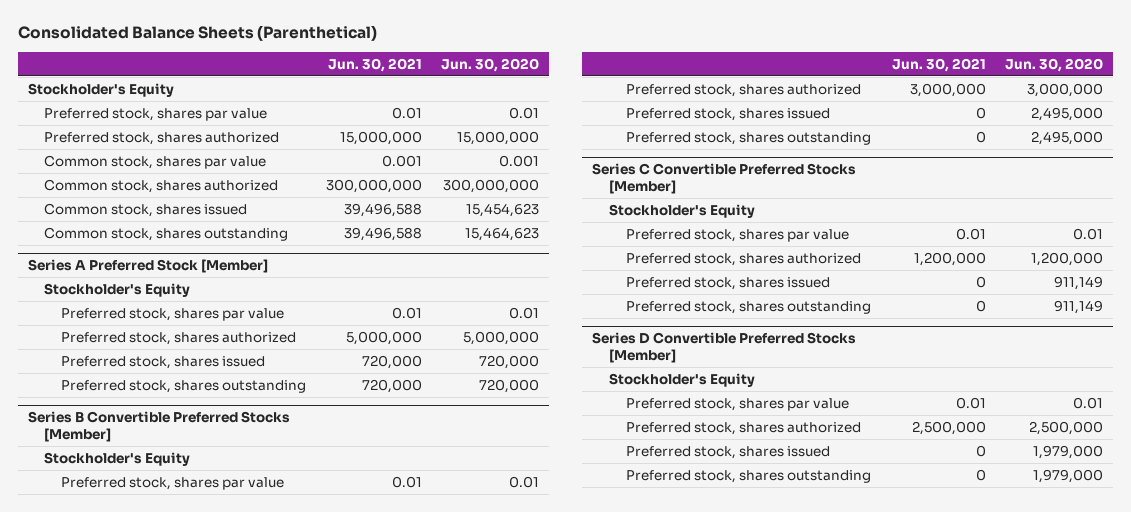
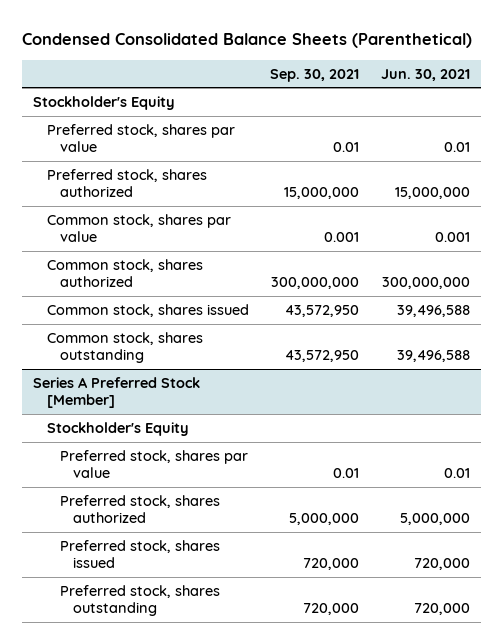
[17,25,377,42] Consolidated Balance Sheets (Parenthetical) -> [22,32,473,48] Condensed Consolidated Balance Sheets (Parenthetical)
[441,57,540,72] Jun. 30, 2020 -> none
none -> [270,68,360,82] Sep. 30, 2021
[27,411,290,442] Series B Convertible Preferred Stocks [Member] -> none
[44,451,191,466] Stockholder's Equity -> none
[61,476,285,490] Preferred stock, shares par value -> none
[625,83,861,97] Preferred stock, shares authorized -> none
[625,107,830,121] Preferred stock, shares issued -> none
[625,131,871,145] Preferred stock, shares outstanding -> none
[591,163,856,194] Series C Convertible Preferred Stocks [Member] -> none
[608,203,755,218] Stockholder's Equity -> none
[625,228,849,242] Preferred stock, shares par value -> none
[625,252,861,266] Preferred stock, shares authorized -> none
[625,276,830,290] Preferred stock, shares issued -> none
[625,300,871,314] Preferred stock, shares outstanding -> none
[591,332,856,363] Series D Convertible Preferred Stocks [Member] -> none
[608,372,755,387] Stockholder's Equity -> none
[625,397,849,411] Preferred stock, shares par value -> none
[625,421,861,435] Preferred stock, shares authorized -> none
[625,445,830,459] Preferred stock, shares issued -> none
[625,469,871,483] Preferred stock, shares outstanding -> none

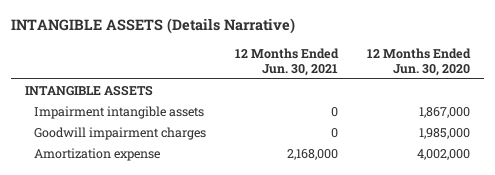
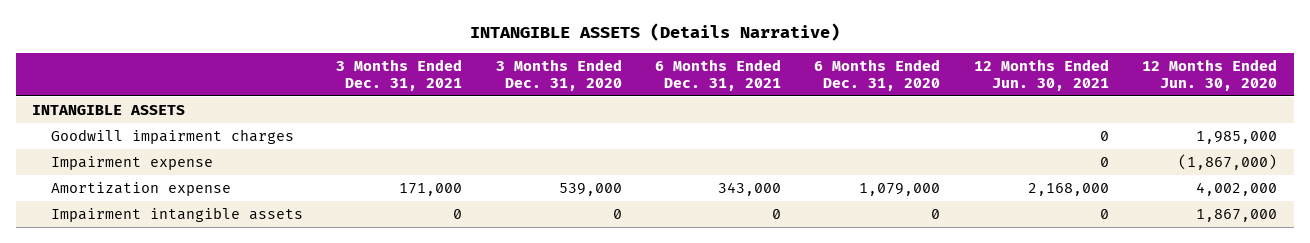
none -> [336,58,463,91] 3 Months Ended Dec. 31, 2021
none -> [495,58,622,91] 3 Months Ended Dec. 31, 2020
none -> [655,58,782,91] 6 Months Ended Dec. 31, 2021
none -> [814,58,941,91] 6 Months Ended Dec. 31, 2020
none -> [50,156,213,171] Impairment expense
[34,106,205,120] Impairment intangible assets -> [50,207,303,223] Impairment intangible assets

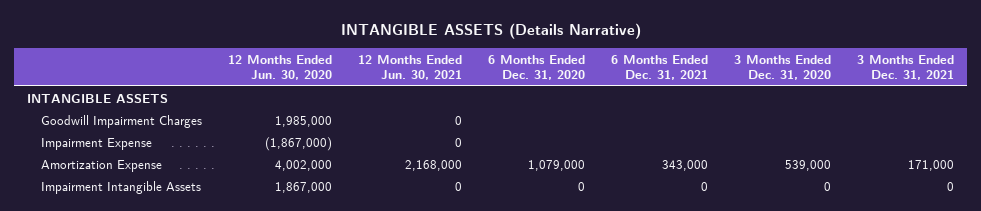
[50,129,294,145] Goodwill impairment charges -> [40,114,202,128] Goodwill Impairment Charges
[50,156,213,171] Impairment expense -> [40,137,152,150] Impairment Expense
[50,182,231,197] Amortization expense -> [40,159,162,172] Amortization Expense
[50,207,303,223] Impairment intangible assets -> [40,180,201,194] Impairment Intangible Assets

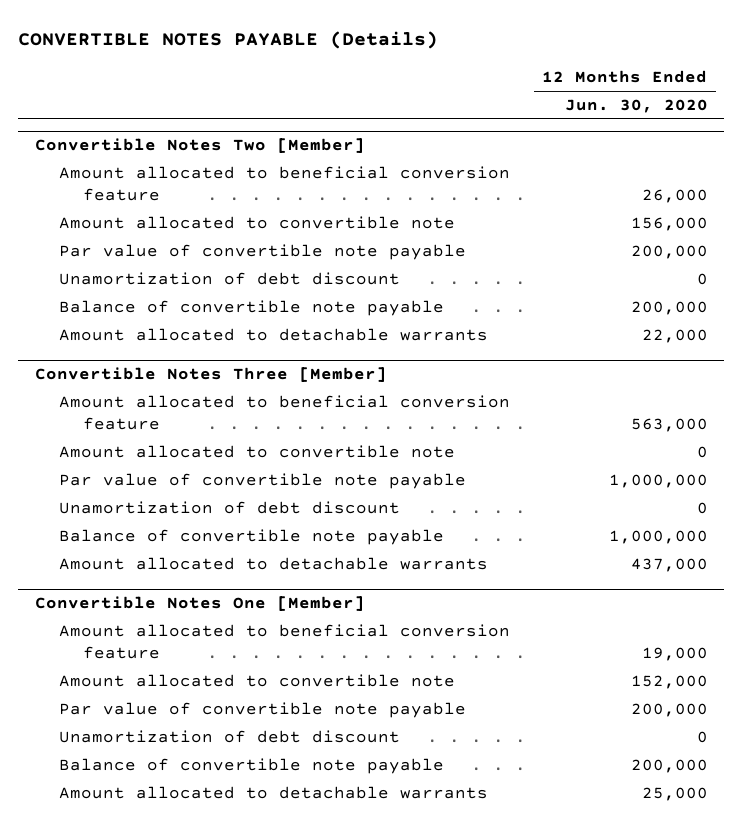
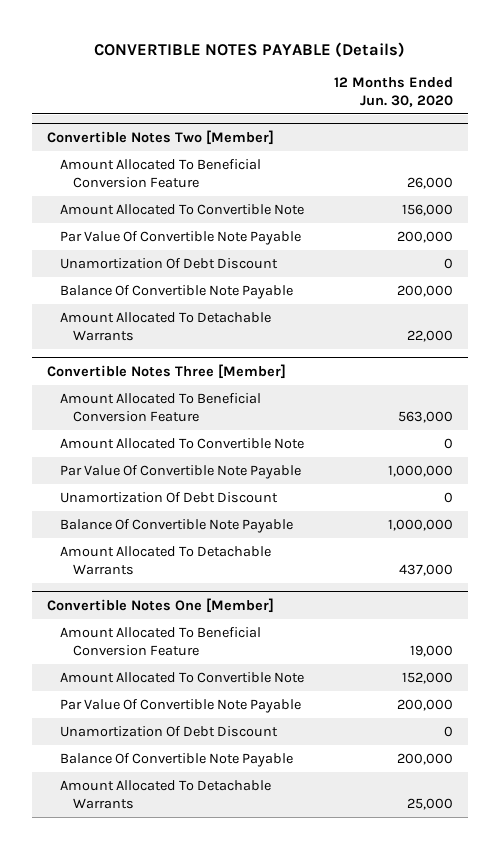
[58,166,510,202] Amount allocated to beneficial conversion feature -> [60,159,262,188] Amount Allocated To Beneficial Conversion Feature
[58,216,455,230] Amount allocated to convertible note -> [60,204,305,216] Amount Allocated To Convertible Note
[58,244,466,261] Par value of convertible note payable -> [60,231,302,246] Par Value Of Convertible Note Payable
[58,272,400,286] Unamortization of debt discount -> [60,258,279,270] Unamortization Of Debt Discount
[58,300,444,317] Balance of convertible note payable -> [60,285,294,300] Balance Of Convertible Note Payable
[58,328,488,342] Amount allocated to detachable warrants -> [60,312,272,341] Amount Allocated To Detachable Warrants
[58,395,510,431] Amount allocated to beneficial conversion feature -> [60,393,262,422] Amount Allocated To Beneficial Conversion Feature
[58,445,455,459] Amount allocated to convertible note -> [60,438,305,450] Amount Allocated To Convertible Note
[58,473,466,490] Par value of convertible note payable -> [60,465,302,480] Par Value Of Convertible Note Payable
[58,501,400,515] Unamortization of debt discount -> [60,492,279,504] Unamortization Of Debt Discount
[58,529,444,546] Balance of convertible note payable -> [60,519,294,534] Balance Of Convertible Note Payable
[58,557,488,571] Amount allocated to detachable warrants -> [60,546,272,575] Amount Allocated To Detachable Warrants
[58,624,510,660] Amount allocated to beneficial conversion feature -> [60,627,262,656] Amount Allocated To Beneficial Conversion Feature
[58,674,455,688] Amount allocated to convertible note -> [60,672,305,684] Amount Allocated To Convertible Note
[58,702,466,719] Par value of convertible note payable -> [60,699,302,714] Par Value Of Convertible Note Payable
[58,730,400,744] Unamortization of debt discount -> [60,726,279,738] Unamortization Of Debt Discount
[58,758,444,775] Balance of convertible note payable -> [60,753,294,768] Balance Of Convertible Note Payable
[58,786,488,800] Amount allocated to detachable warrants -> [60,780,272,809] Amount Allocated To Detachable Warrants

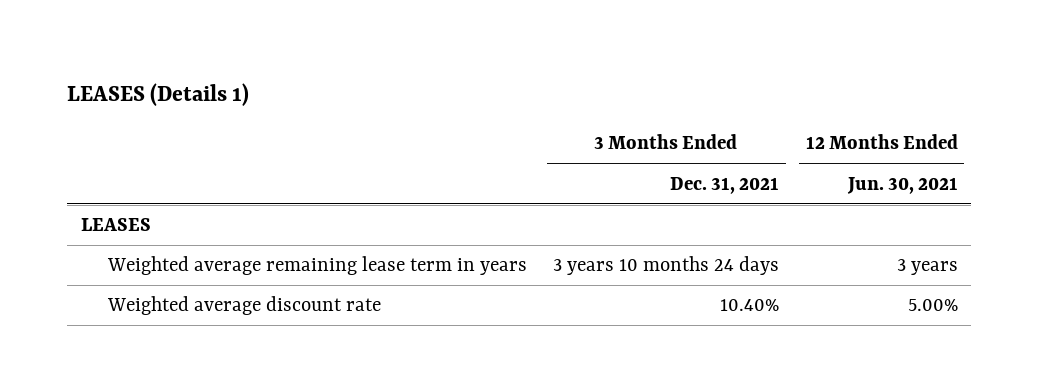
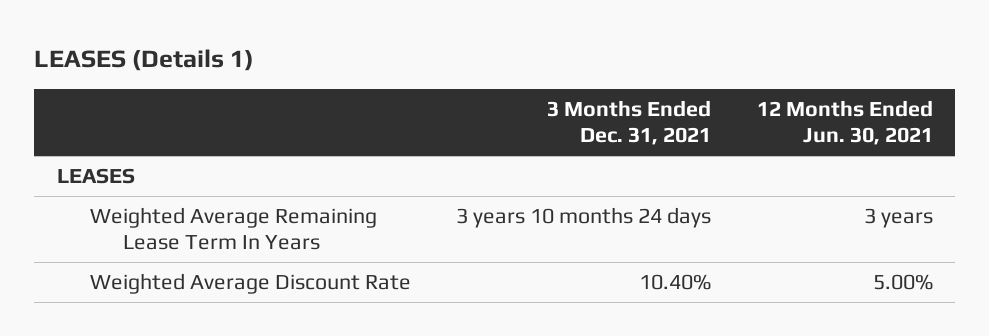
[106,256,527,276] Weighted average remaining lease term in years -> [89,207,377,251] Weighted Average Remaining Lease Term In Years
[106,296,381,316] Weighted average discount rate -> [89,273,411,295] Weighted Average Discount Rate

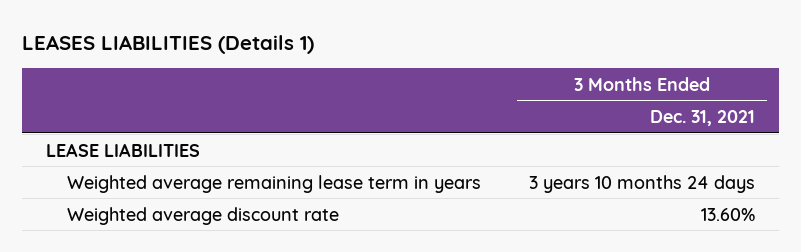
[33,49,254,72] LEASES (Details 1) -> [22,34,315,54] LEASES LIABILITIES (Details 1)
[756,100,933,146] 12 Months Ended Jun. 30, 2021 -> none
[56,168,135,185] LEASES -> [46,142,201,157] LEASE LIABILITIES
[89,207,377,251] Weighted Average Remaining Lease Term In Years -> [66,174,481,193] Weighted average remaining lease term in years
[89,273,411,295] Weighted Average Discount Rate -> [66,206,339,225] Weighted average discount rate
[639,274,712,291] 10.40% -> [700,207,755,221] 13.60%

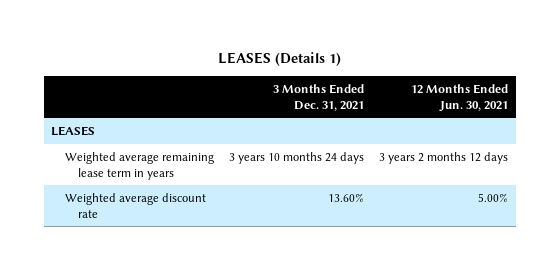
[22,34,315,54] LEASES LIABILITIES (Details 1) -> [217,52,341,67] LEASES (Details 1)
none -> [411,84,509,112] 12 Months Ended Jun. 30, 2021
[46,142,201,157] LEASE LIABILITIES -> [51,125,96,136] LEASES

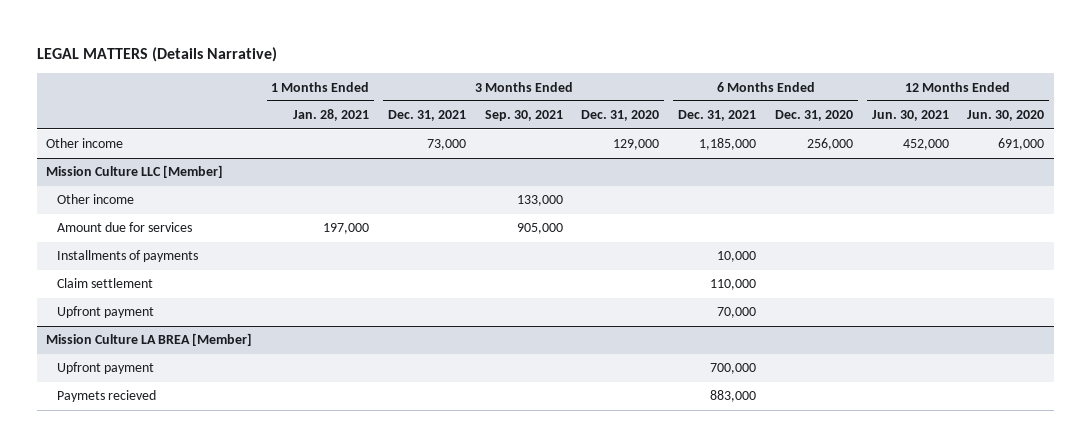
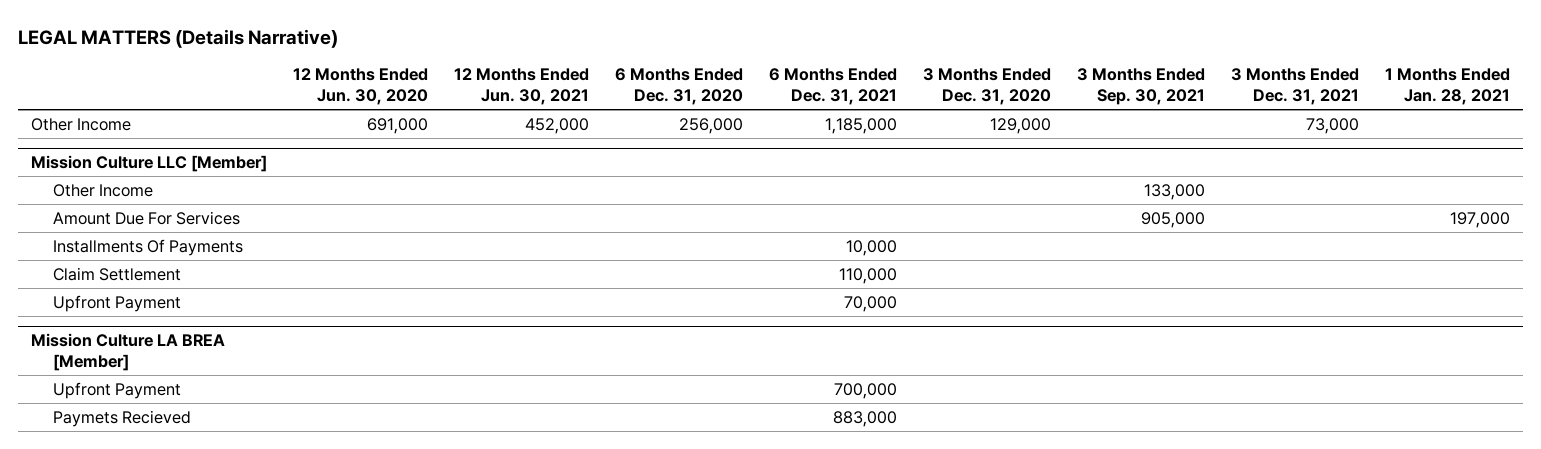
[46,138,124,149] Other income -> [31,117,132,131] Other Income
[56,194,134,205] Other income -> [53,183,154,197] Other Income
[56,222,192,233] Amount due for services -> [53,210,241,225] Amount Due For Services
[56,250,198,263] Installments of payments -> [53,238,244,256] Installments Of Payments
[56,278,153,289] Claim settlement -> [53,266,182,281] Claim Settlement
[56,306,154,319] Upfront payment -> [53,294,182,312] Upfront Payment
[56,362,154,375] Upfront payment -> [53,381,182,399] Upfront Payment
[56,390,156,403] Paymets recieved -> [53,409,192,427] Paymets Recieved

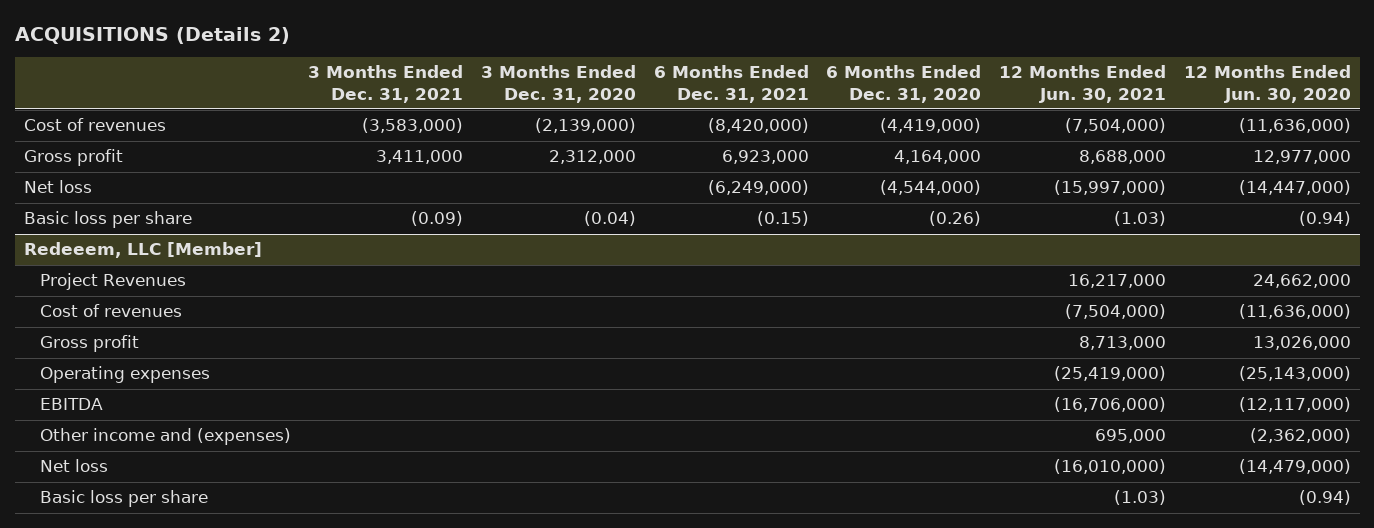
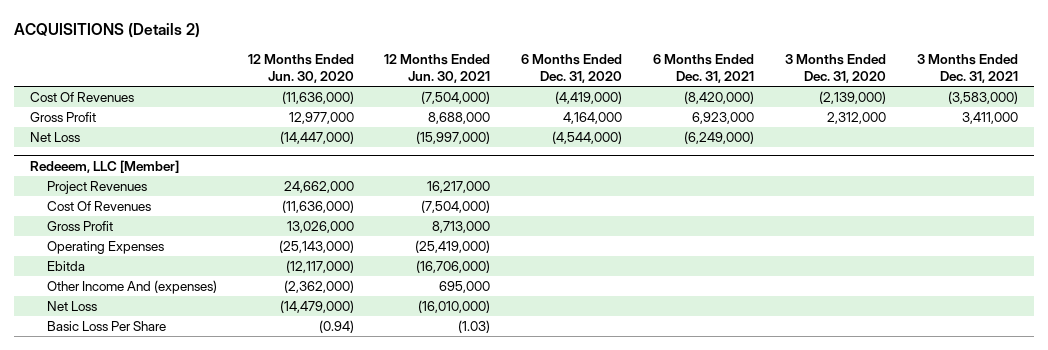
[23,211,192,229] Basic loss per share -> none
[23,118,166,132] Cost of revenues -> [29,92,134,103] Cost Of Revenues
[23,149,123,167] Gross profit -> [29,112,96,123] Gross Profit
[23,180,92,194] Net loss -> [29,132,80,143] Net Loss
[39,304,182,318] Cost of revenues -> [46,201,151,212] Cost Of Revenues
[39,335,139,353] Gross profit -> [46,221,113,232] Gross Profit
[39,366,210,384] Operating expenses -> [46,241,164,255] Operating Expenses
[39,398,103,411] EBITDA -> [46,261,85,272] Ebitda
[39,428,291,446] Other income and (expenses) -> [46,280,217,295] Other Income And (expenses)
[39,459,108,473] Net loss -> [46,301,97,312] Net Loss
[39,490,208,508] Basic loss per share -> [46,321,166,332] Basic Loss Per Share

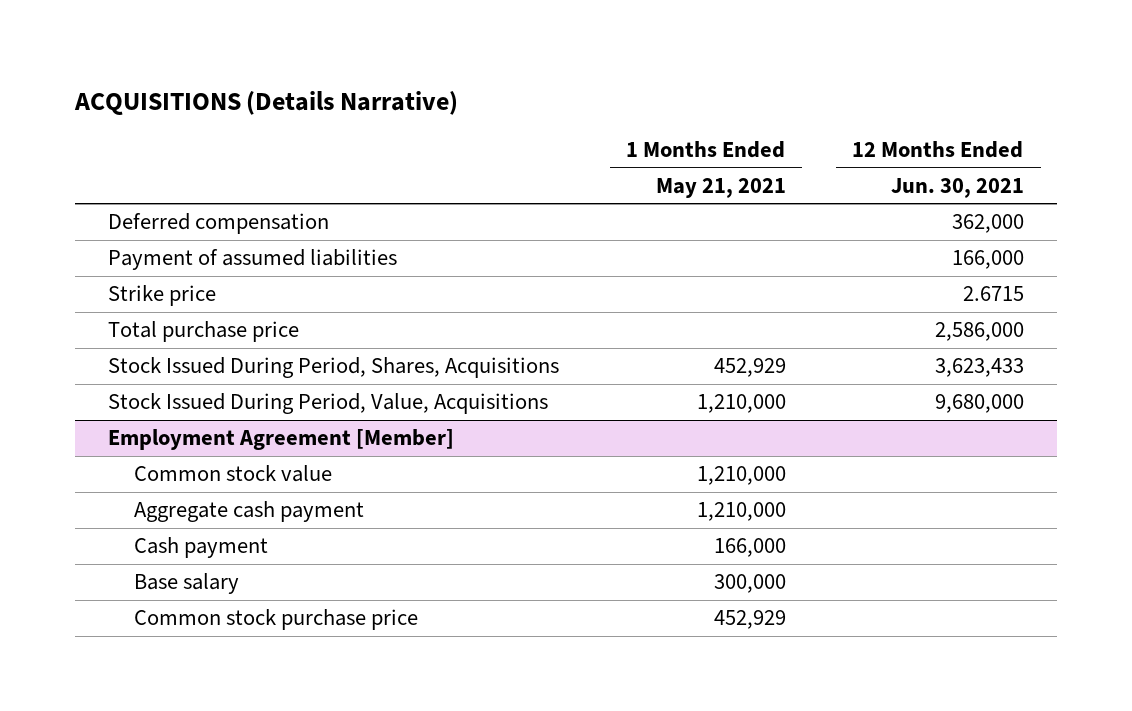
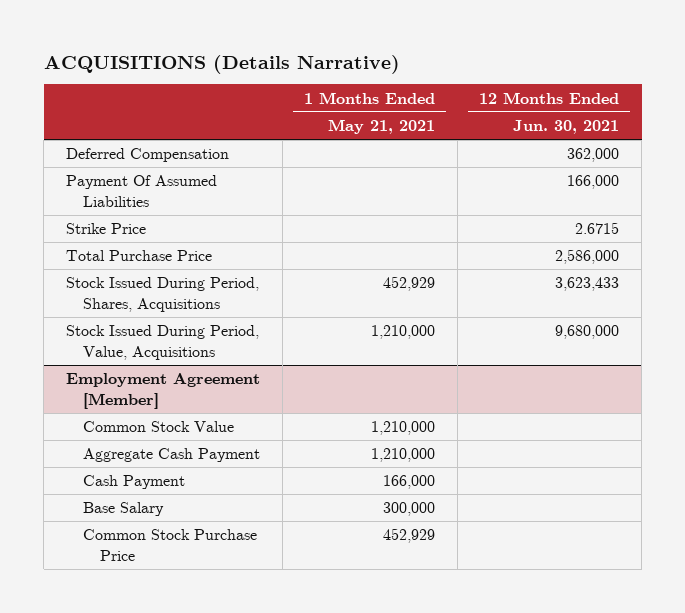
[108,213,330,235] Deferred compensation -> [65,148,229,163] Deferred Compensation
[108,249,398,271] Payment of assumed liabilities -> [65,175,217,207] Payment Of Assumed Liabilities
[108,285,217,307] Strike price -> [65,223,146,235] Strike Price
[108,321,300,343] Total purchase price -> [65,250,212,262] Total Purchase Price
[133,465,332,483] Common stock value -> [83,421,235,433] Common Stock Value
[133,501,364,523] Aggregate cash payment -> [83,448,261,463] Aggregate Cash Payment
[133,537,268,559] Cash payment -> [83,475,186,490] Cash Payment
[133,573,239,595] Base salary -> [83,502,165,517] Base Salary
[133,609,418,631] Common stock purchase price -> [83,529,258,561] Common Stock Purchase Price

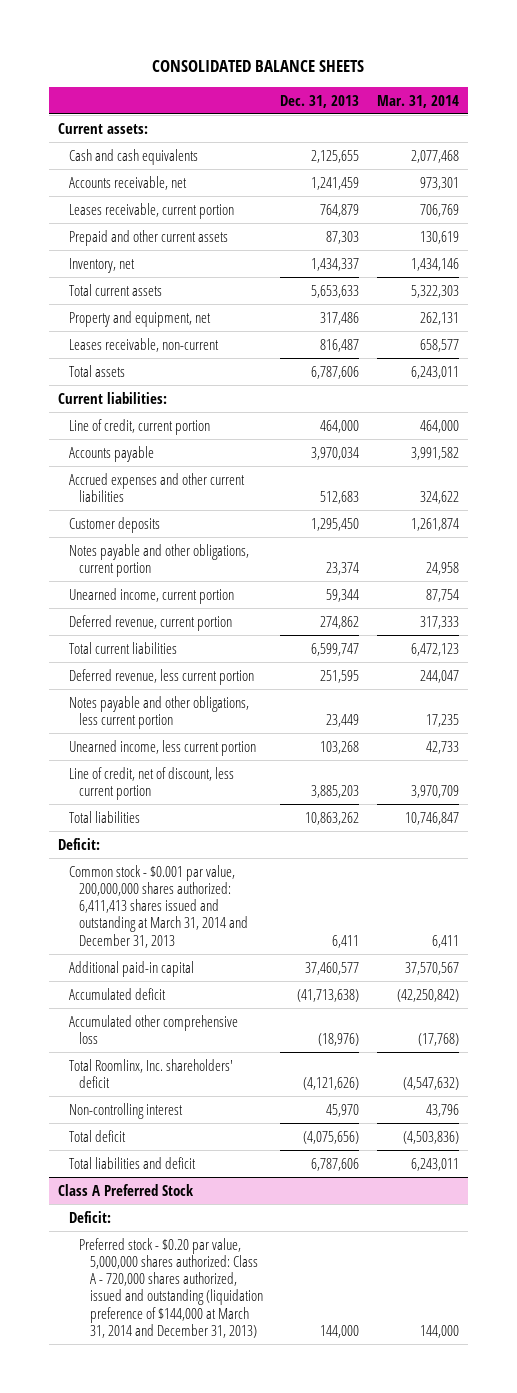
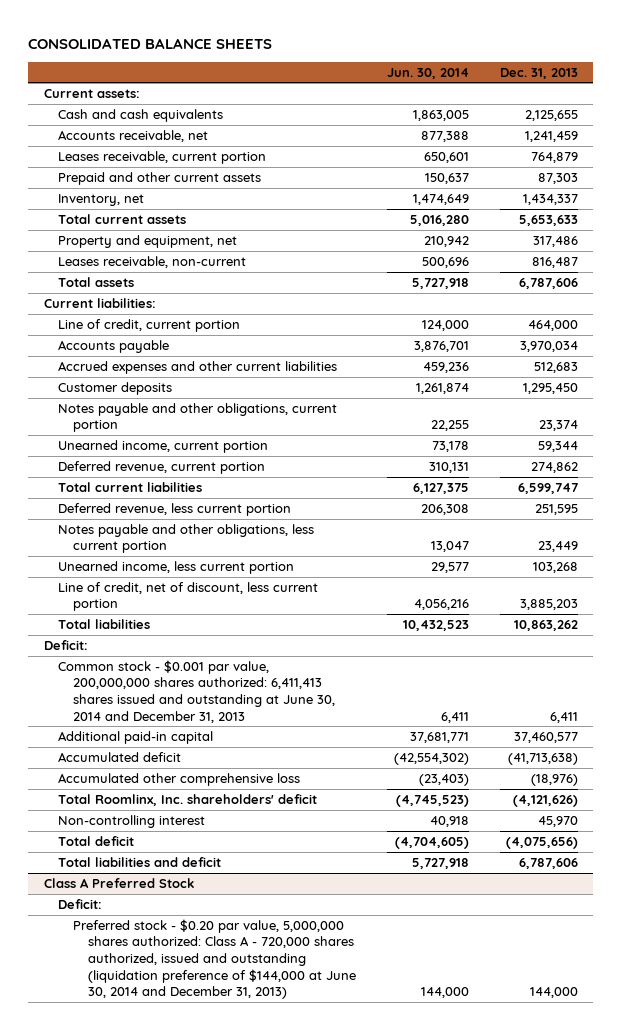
[376,94,459,108] Mar. 31, 2014 -> none
none -> [386,67,469,79] Jun. 30, 2014
[68,864,249,948] Common stock - $0.001 par value, 200,000,000 shares authorized: 6,411,413 shares issued and outstanding at March 31, 2014 and December 31, 2013 -> [58,659,336,723] Common stock - $0.001 par value, 200,000,000 shares authorized: 6,411,413 shares issued and outstanding at June 30, 2014 and December 31, 2013
[79,1237,263,1339] Preferred stock - $0.20 par value, 5,000,000 shares authorized: Class A - 720,000 shares authorized, issued and outstanding (liquidation preference of $144,000 at March 31, 2014 and December 31, 2013) -> [73,918,357,1000] Preferred stock - $0.20 par value, 5,000,000 shares authorized: Class A - 720,000 shares authorized, issued and outstanding (liquidation preference of $144,000 at June 30, 2014 and December 31, 2013)

